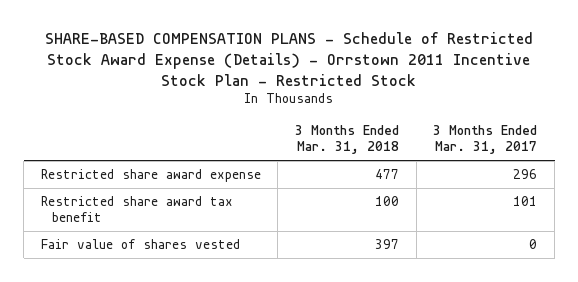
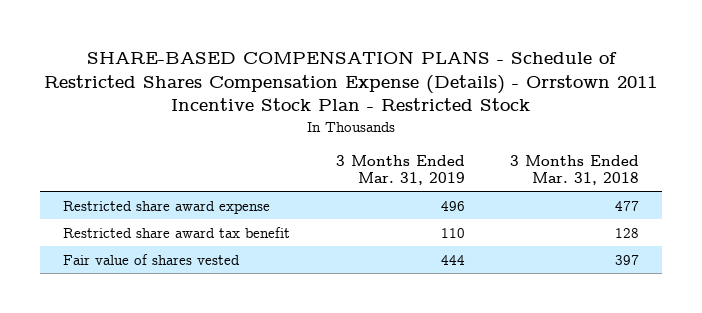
[45,32,534,86] SHARE-BASED COMPENSATION PLANS - Schedule of Restricted Stock Award Expense (Details) - Orrstown 2011 Incentive Stock Plan - Restricted Stock -> [44,51,658,112] SHARE-BASED COMPENSATION PLANS - Schedule of Restricted Shares Compensation Expense (Details) - Orrstown 2011 Incentive Stock Plan - Restricted Stock
[433,124,538,155] 3 Months Ended Mar. 31, 2017 -> none
none -> [335,154,465,186] 3 Months Ended Mar. 31, 2019
[375,196,400,207] 100 -> [615,227,640,238] 128

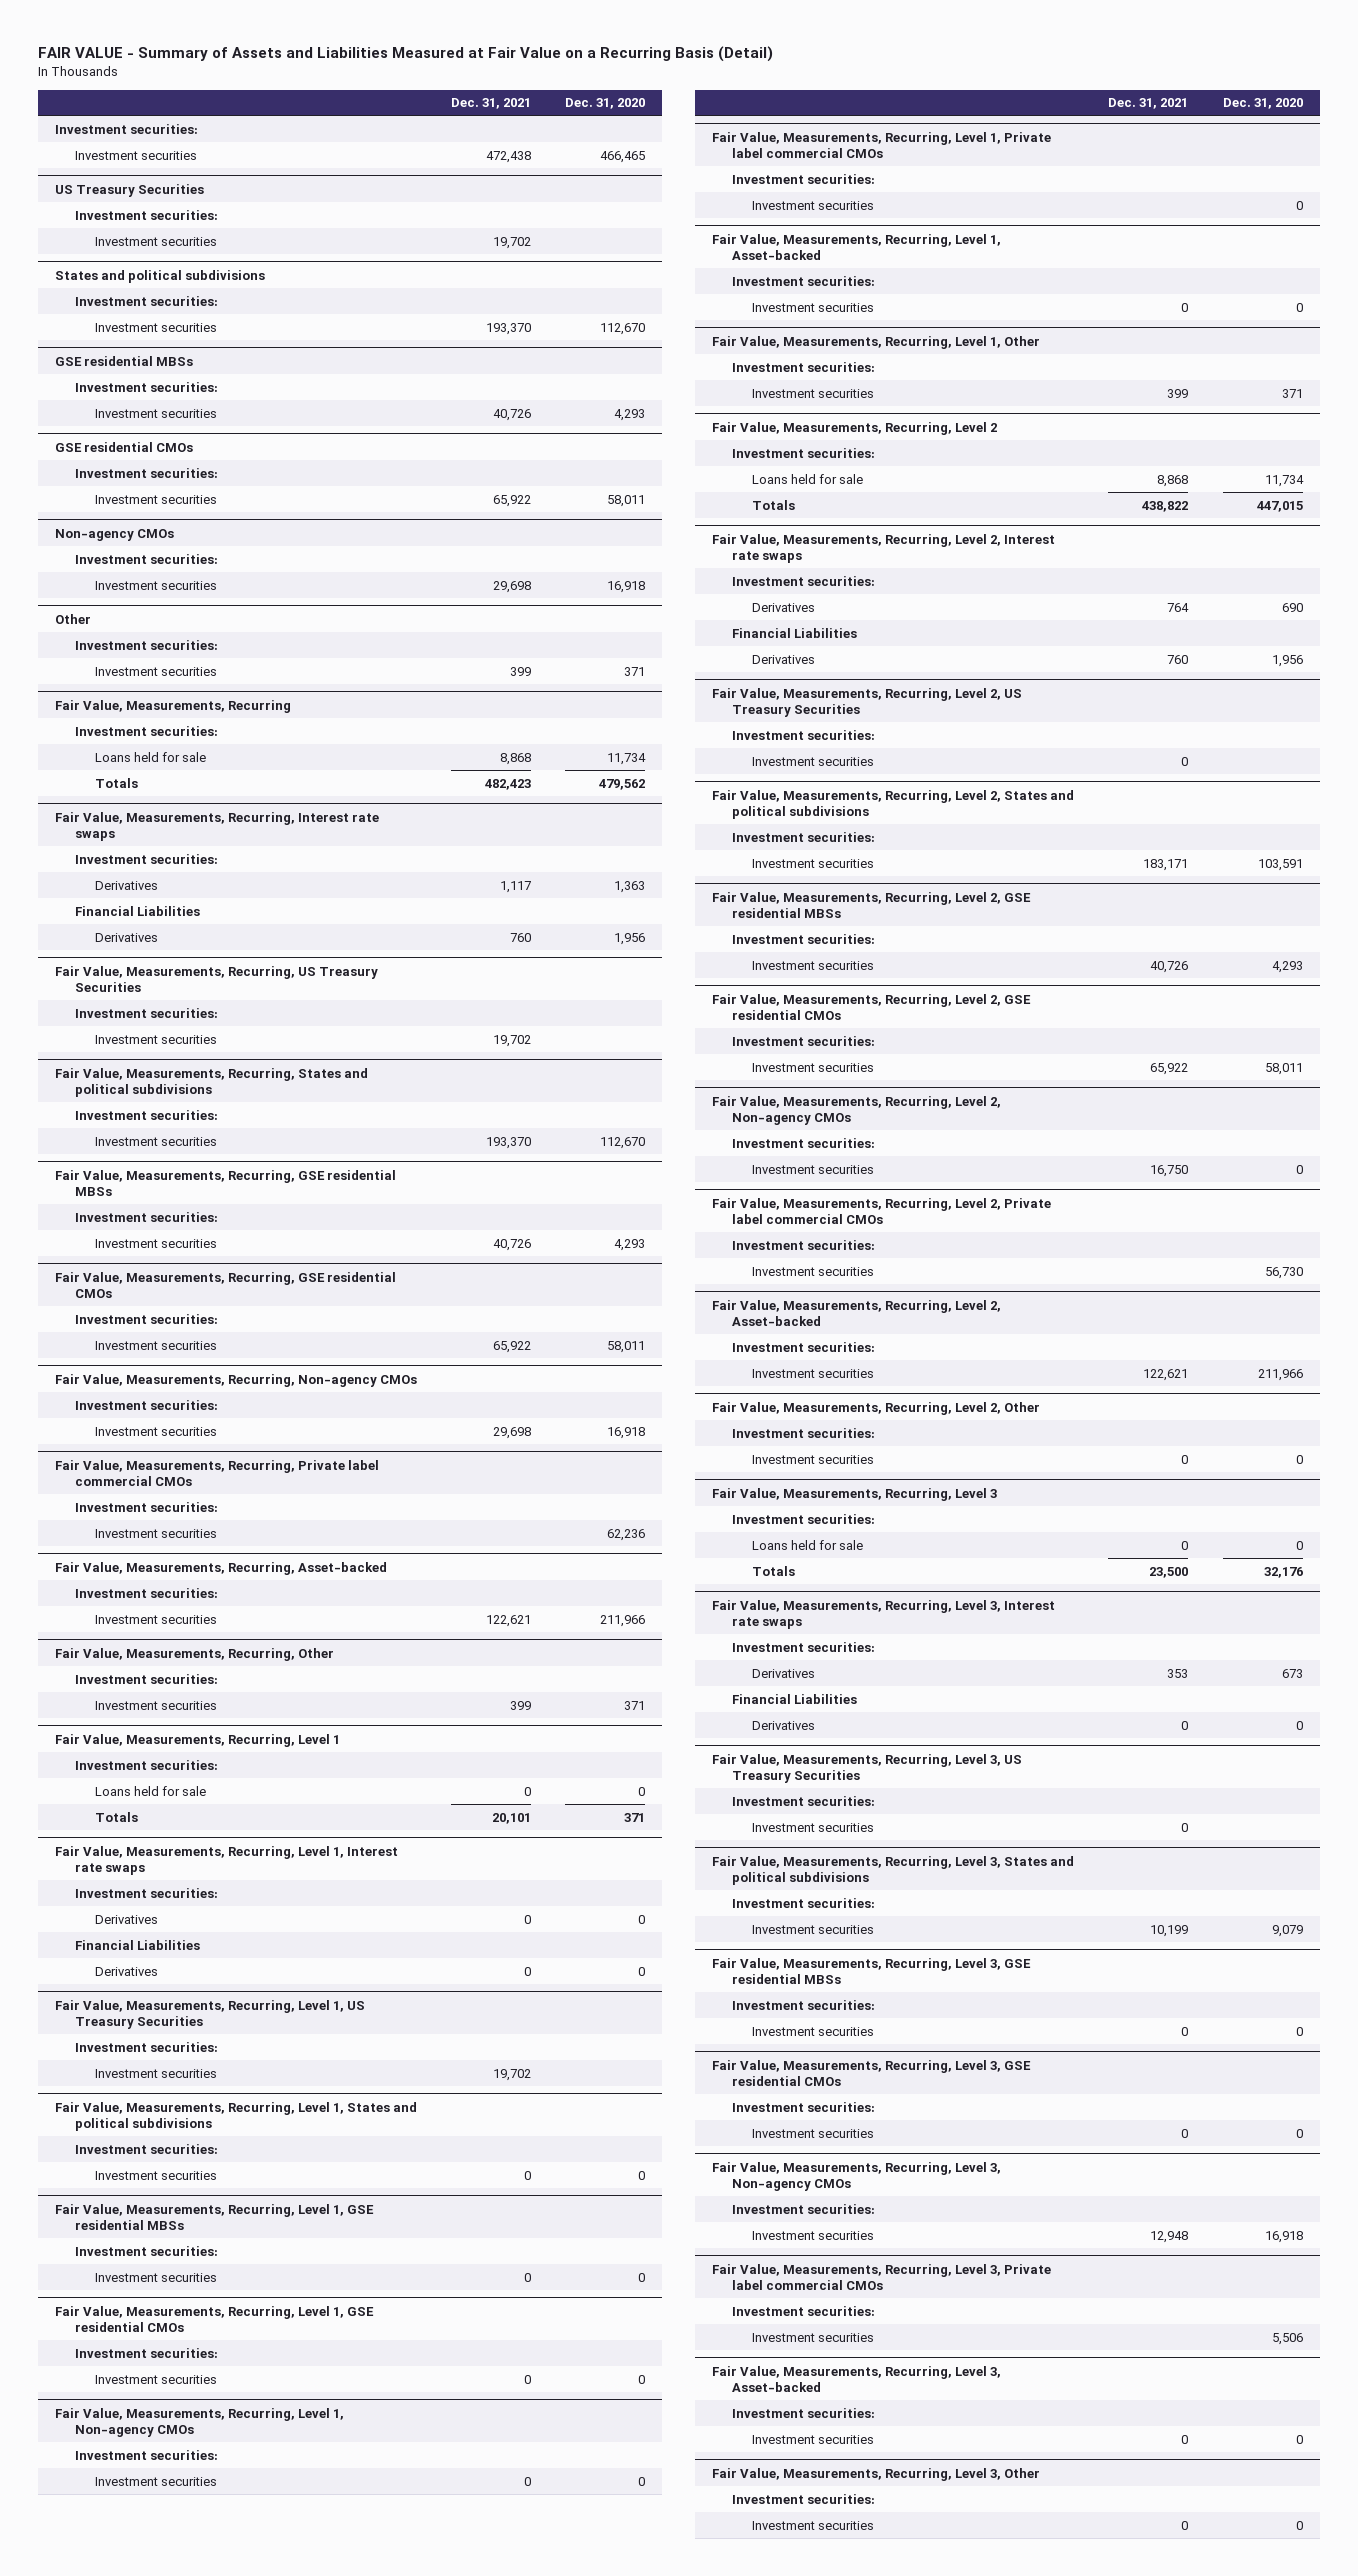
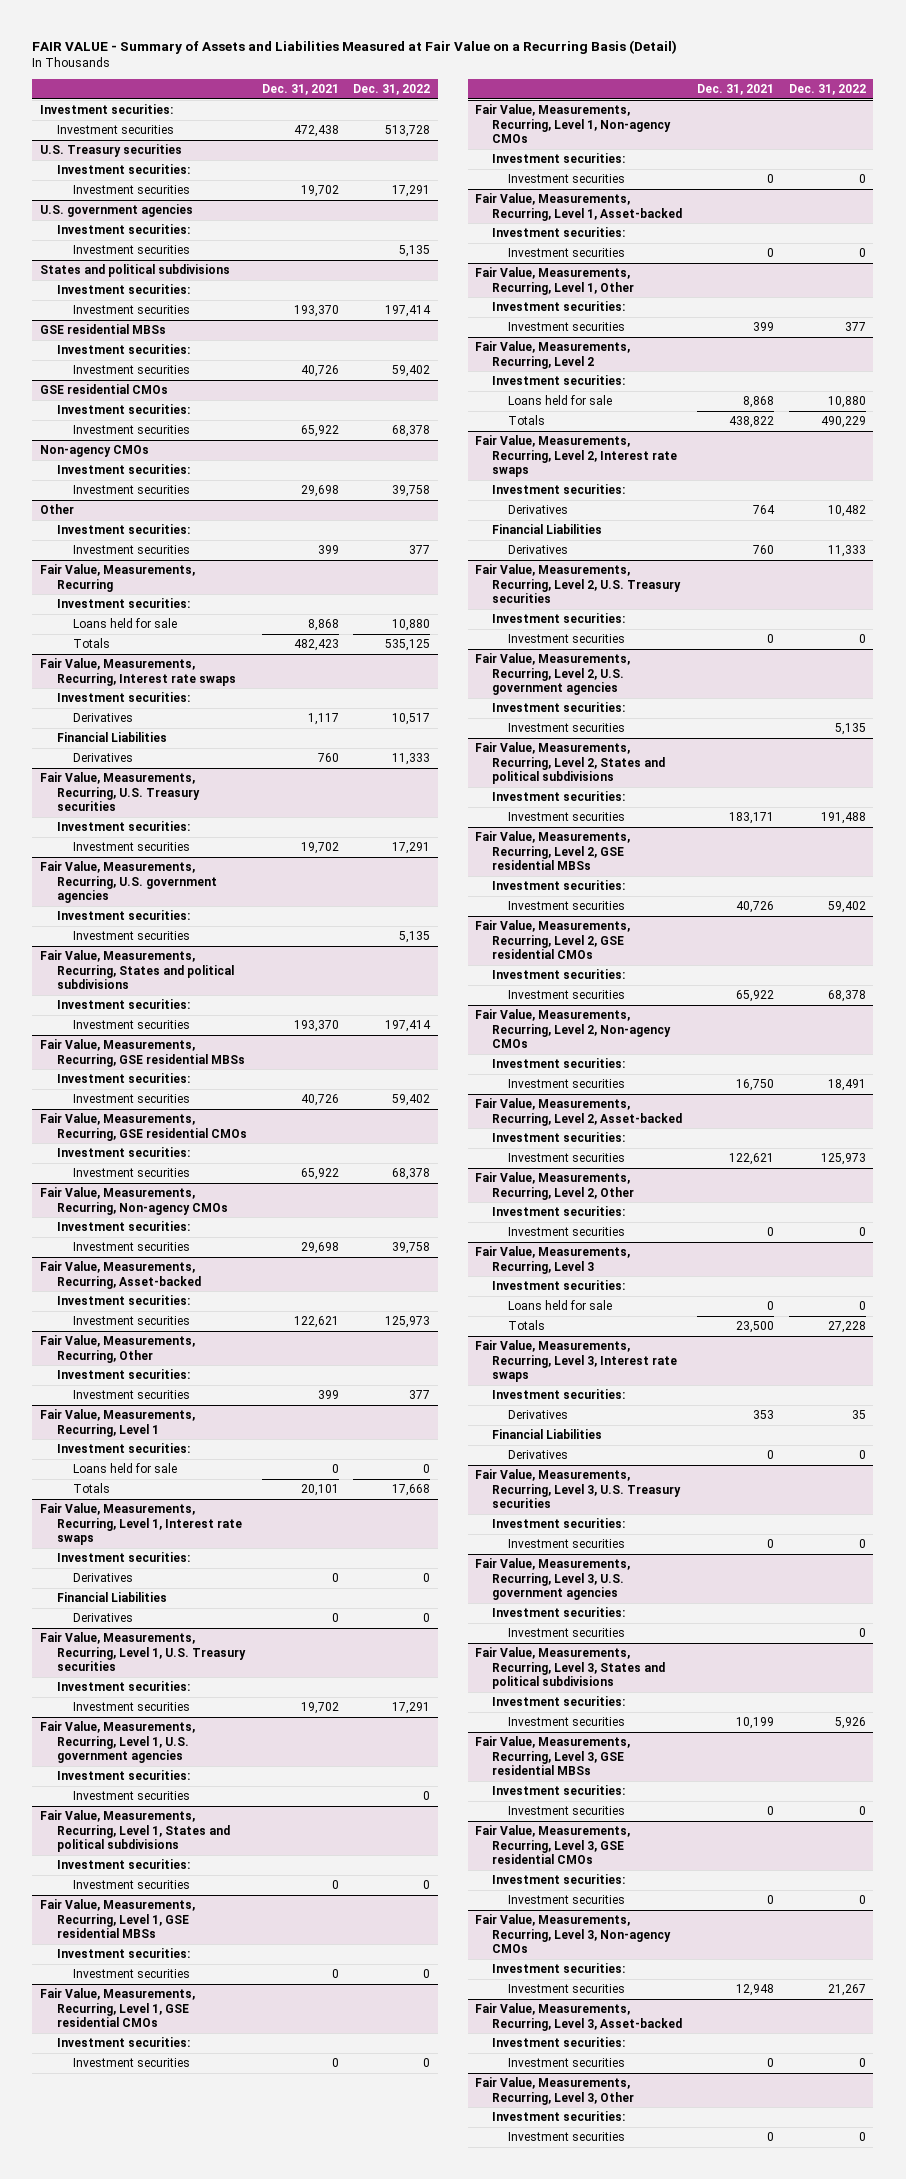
[565,98,646,110] Dec. 31, 2020 -> none
none -> [353,83,431,95] Dec. 31, 2022
[54,183,204,197] US Treasury Securities -> [39,144,182,158] U.S. Treasury securities
none -> [39,204,193,218] U.S. government agencies
none -> [56,224,190,235] Investment securities:
none -> [73,245,191,255] Investment securities
[54,965,378,992] Fair Value, Measurements, Recurring, US Treasury Securities -> [39,772,200,812] Fair Value, Measurements, Recurring, U.S. Treasury securities
none -> [39,861,217,904] Fair Value, Measurements, Recurring, U.S. government agencies
none -> [56,910,190,921] Investment securities:
none -> [73,931,191,941] Investment securities
[54,1459,379,1486] Fair Value, Measurements, Recurring, Private label commercial CMOs -> none
[74,1501,218,1512] Investment securities: -> none
[94,1528,217,1538] Investment securities -> none
[54,1999,365,2029] Fair Value, Measurements, Recurring, Level 1, US Treasury Securities -> [39,1632,246,1672] Fair Value, Measurements, Recurring, Level 1, U.S. Treasury securities
none -> [39,1721,195,1764] Fair Value, Measurements, Recurring, Level 1, U.S. government agencies
none -> [56,1770,190,1781] Investment securities:
none -> [73,1791,191,1801] Investment securities
[712,131,1052,158] Fair Value, Measurements, Recurring, Level 1, Private label commercial CMOs -> none
[732,173,876,184] Investment securities: -> none
[752,200,875,210] Investment securities -> none
[712,687,1023,717] Fair Value, Measurements, Recurring, Level 2, US Treasury Securities -> [475,564,681,604] Fair Value, Measurements, Recurring, Level 2, U.S. Treasury securities
none -> [475,653,631,696] Fair Value, Measurements, Recurring, Level 2, U.S. government agencies
none -> [491,702,625,713] Investment securities:
none -> [508,723,626,733] Investment securities
[712,1197,1052,1224] Fair Value, Measurements, Recurring, Level 2, Private label commercial CMOs -> none
[732,1239,876,1250] Investment securities: -> none
[752,1266,875,1276] Investment securities -> none
[712,1753,1023,1783] Fair Value, Measurements, Recurring, Level 3, US Treasury Securities -> [475,1469,681,1509] Fair Value, Measurements, Recurring, Level 3, U.S. Treasury securities
none -> [475,1558,631,1601] Fair Value, Measurements, Recurring, Level 3, U.S. government agencies
none -> [491,1607,625,1618] Investment securities:
none -> [508,1628,626,1638] Investment securities
[712,2263,1052,2290] Fair Value, Measurements, Recurring, Level 3, Private label commercial CMOs -> none
[732,2305,876,2316] Investment securities: -> none
[752,2332,875,2342] Investment securities -> none

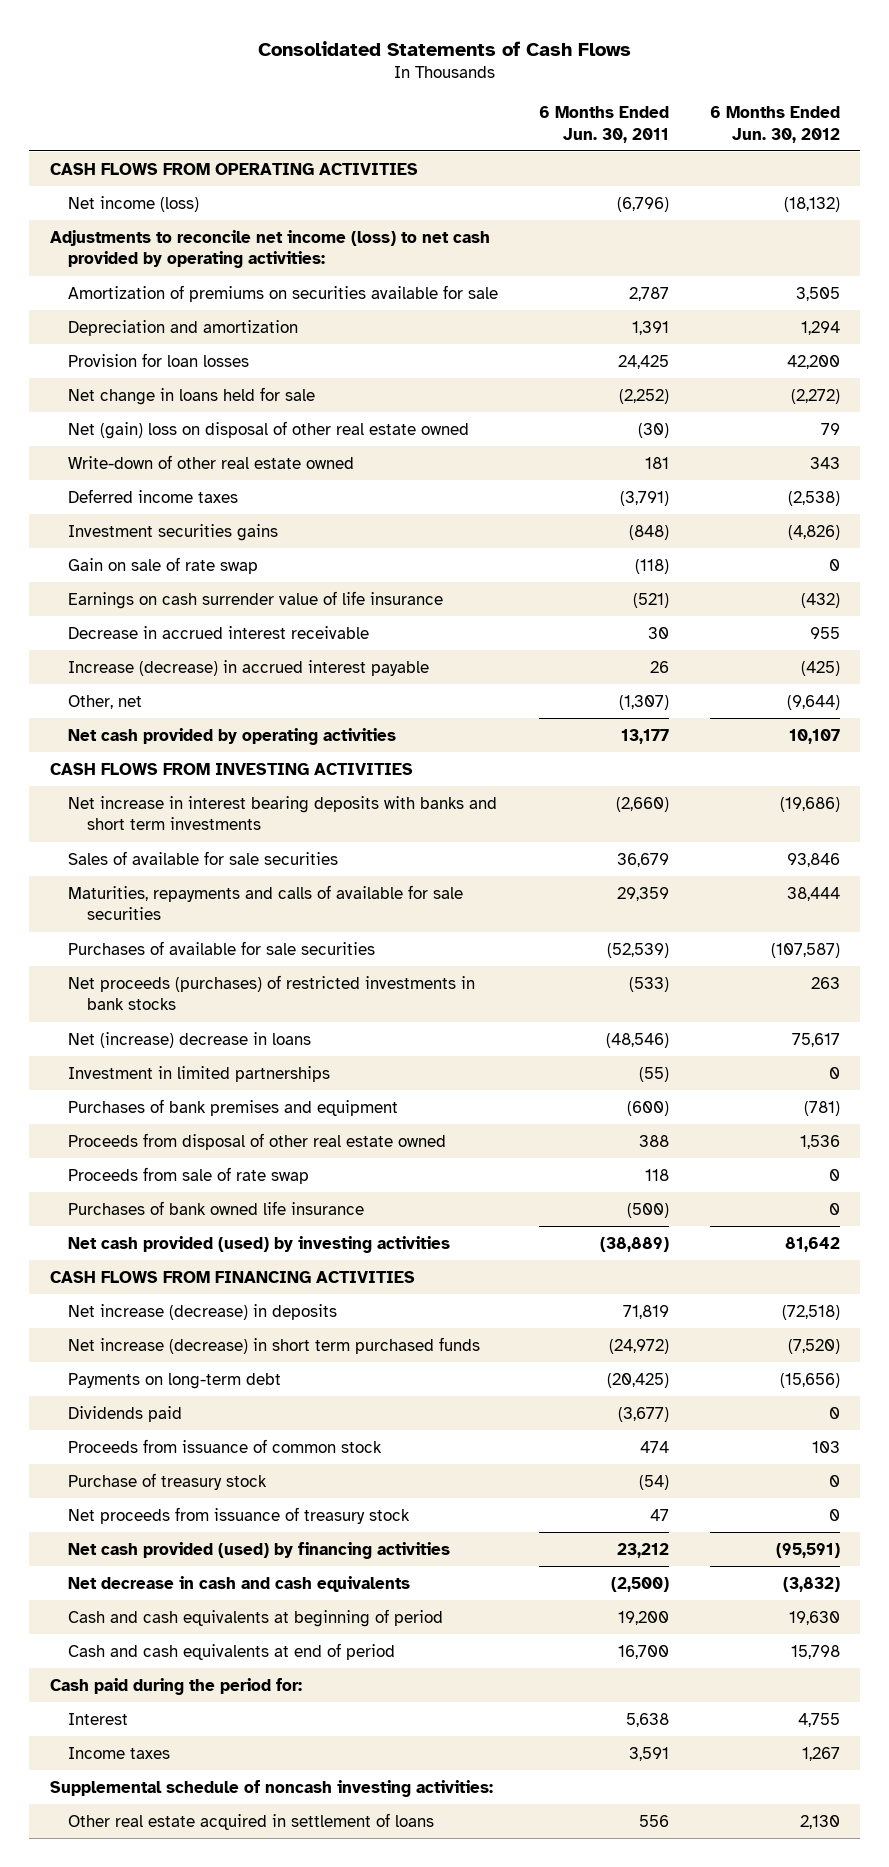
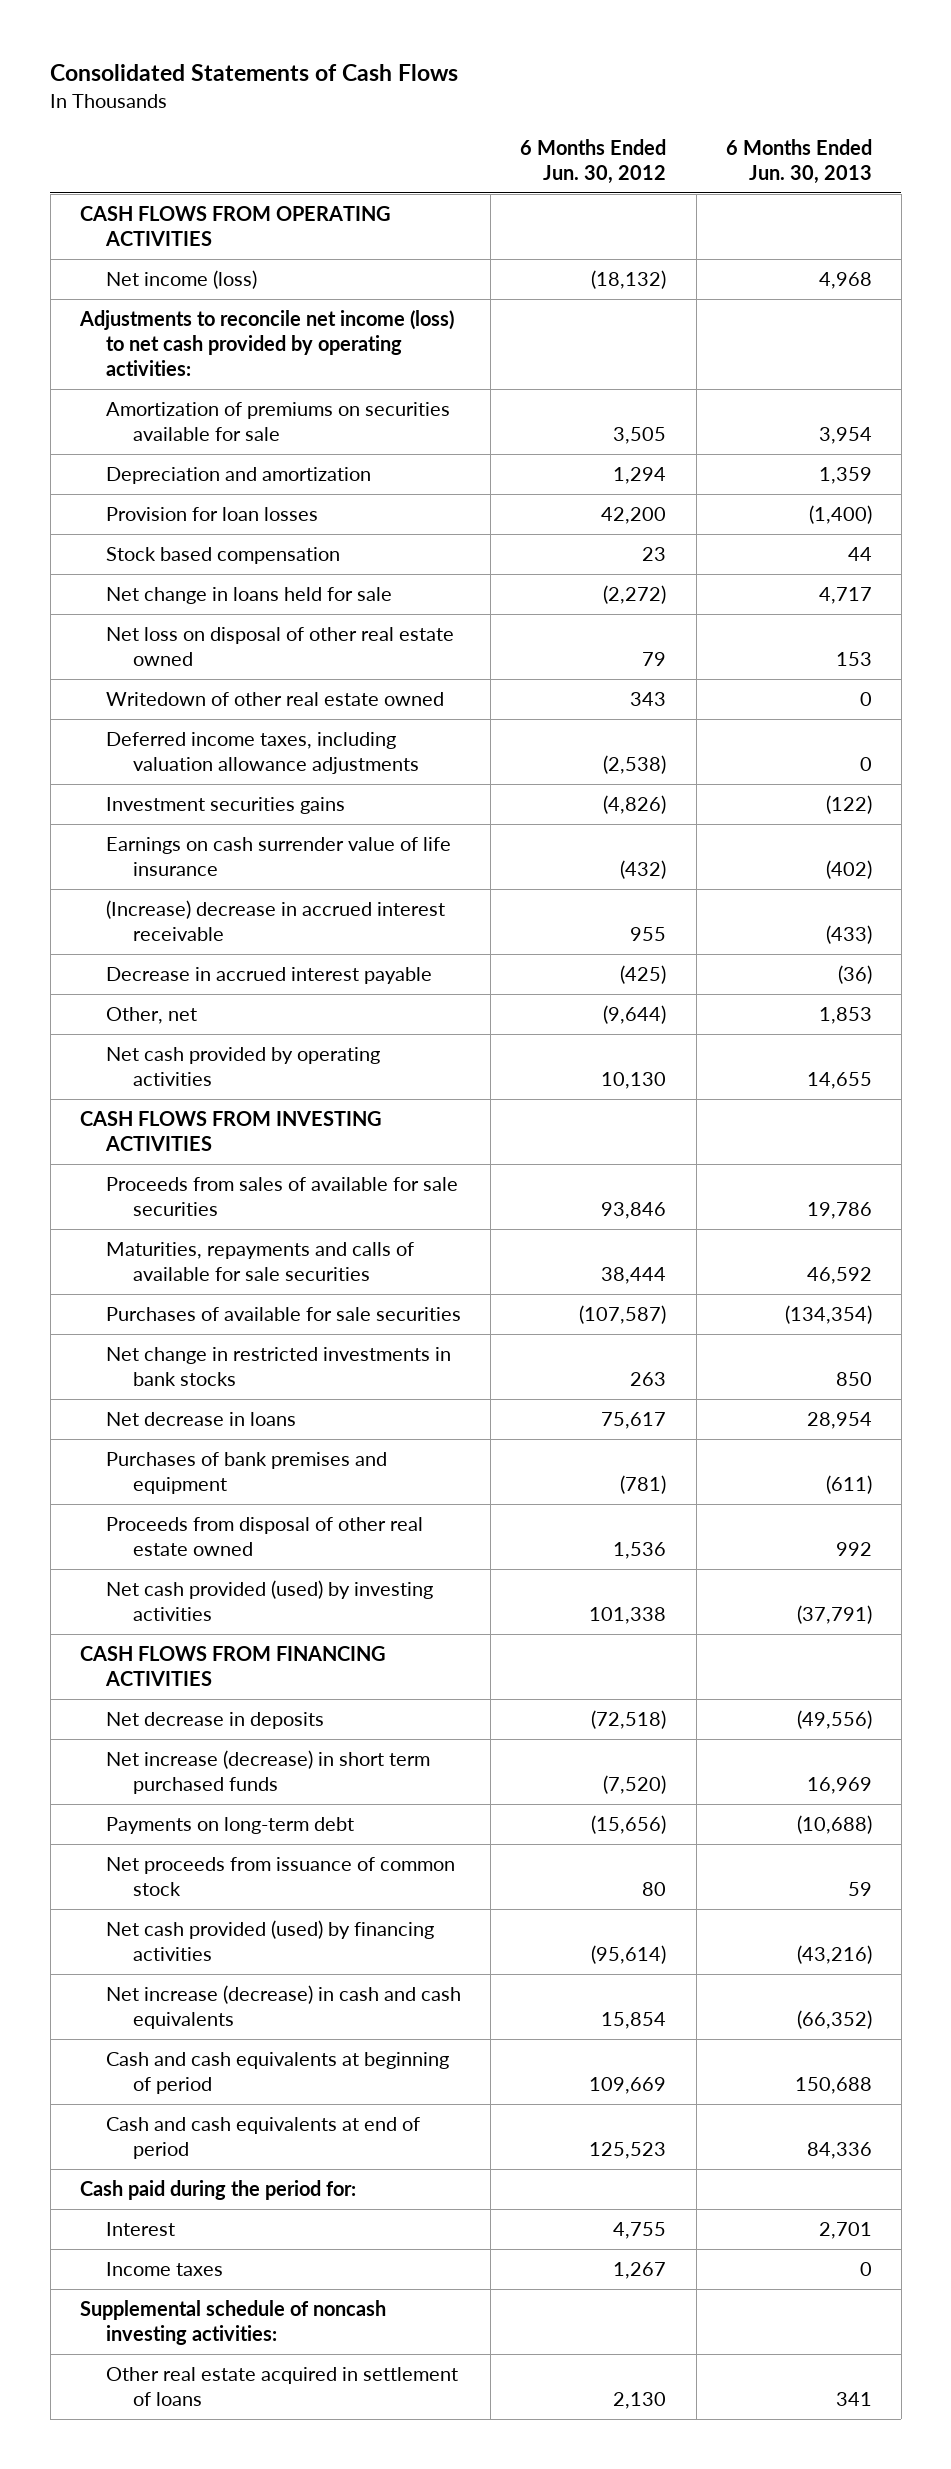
[539,106,670,143] 6 Months Ended Jun. 30, 2011 -> none
none -> [725,139,872,185] 6 Months Ended Jun. 30, 2013
none -> [106,547,341,565] Stock based compensation
[68,420,470,439] Net (gain) loss on disposal of other real estate owned -> [106,627,455,667] Net loss on disposal of other real estate owned
[68,454,355,469] Write-down of other real estate owned -> [106,692,445,707] Writedown of other real estate owned
[68,488,239,503] Deferred income taxes -> [106,732,419,775] Deferred income taxes, including valuation allowance adjustments
[68,556,259,574] Gain on sale of rate swap -> none
[68,625,370,639] Decrease in accrued interest receivable -> [106,900,446,942] (Increase) decrease in accrued interest receivable
[68,659,430,676] Increase (decrease) in accrued interest payable -> [106,967,433,985] Decrease in accrued interest payable
[788,728,840,744] 10,107 -> [601,1072,667,1090] 10,130
[68,795,498,831] Net increase in interest bearing deposits with banks and short term investments -> none
[68,850,339,865] Sales of available for sale securities -> [106,1177,459,1217] Proceeds from sales of available for sale securities
[68,1065,331,1082] Investment in limited partnerships -> none
[68,974,476,1011] Net proceeds (purchases) of restricted investments in bank stocks -> [106,1347,452,1387] Net change in restricted investments in bank stocks
[68,1031,312,1048] Net (increase) decrease in loans -> [106,1412,297,1427] Net decrease in loans
[68,1166,310,1184] Proceeds from sale of rate swap -> none
[68,1200,365,1215] Purchases of bank owned life insurance -> none
[784,1236,840,1252] 81,642 -> [589,1607,667,1625] 101,338
[68,1303,338,1320] Net increase (decrease) in deposits -> [106,1712,325,1730] Net decrease in deposits
[68,1405,183,1422] Dividends paid -> none
[68,1472,268,1490] Purchase of treasury stock -> none
[68,1506,411,1524] Net proceeds from issuance of treasury stock -> none
[68,1438,383,1453] Proceeds from issuance of common stock -> [106,1857,456,1897] Net proceeds from issuance of common stock
[811,1440,840,1453] 103 -> [642,1882,667,1897] 80
[775,1542,840,1558] (95,591) -> [591,1945,667,1965] (95,614)
[68,1575,411,1592] Net decrease in cash and cash equivalents -> [106,1985,462,2030] Net increase (decrease) in cash and cash equivalents
[782,1576,840,1592] (3,832) -> [601,2012,667,2030] 15,854
[788,1610,840,1625] 19,630 -> [589,2077,667,2095] 109,669
[790,1644,840,1659] 15,798 -> [589,2142,667,2160] 125,523

